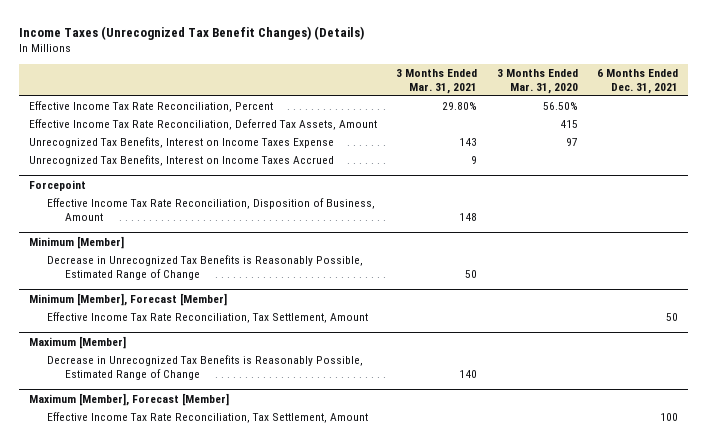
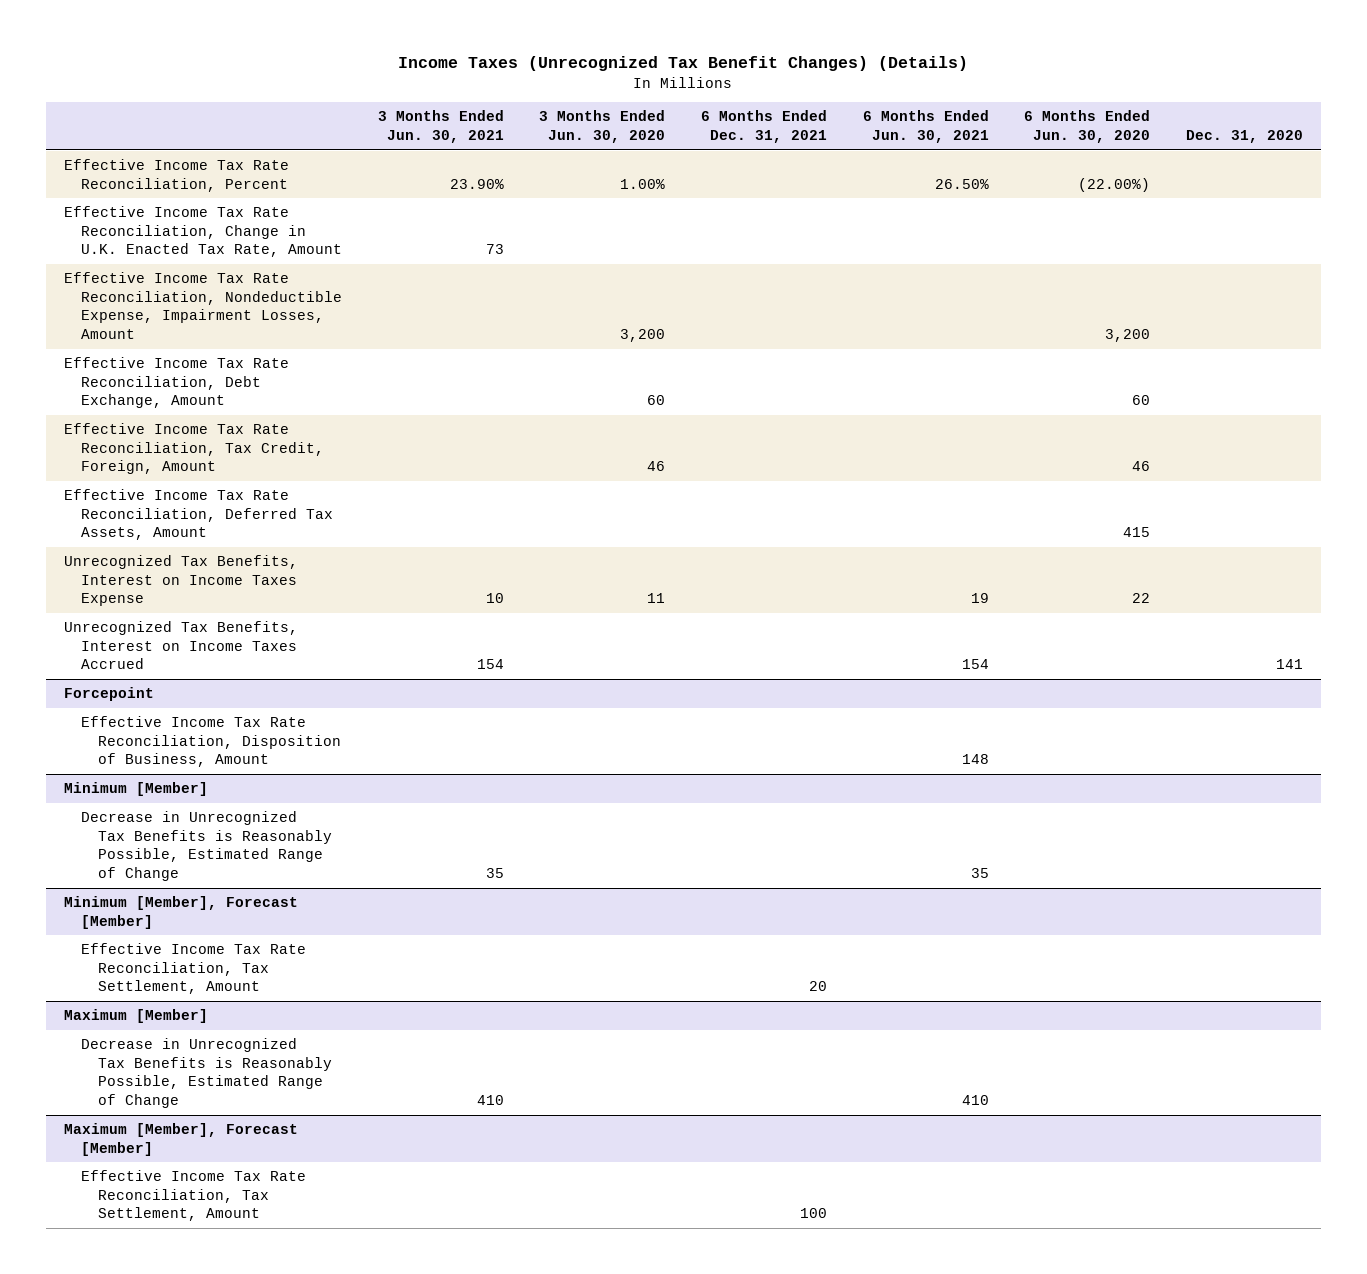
[396,68,478,94] 3 Months Ended Mar. 31, 2021 -> none
[496,68,578,94] 3 Months Ended Mar. 31, 2020 -> none
none -> [377,110,504,143] 3 Months Ended Jun. 30, 2021
none -> [539,110,666,143] 3 Months Ended Jun. 30, 2020
none -> [862,110,989,143] 6 Months Ended Jun. 30, 2021
none -> [1024,110,1151,143] 6 Months Ended Jun. 30, 2020
none -> [1186,129,1304,143] Dec. 31, 2020
none -> [63,206,343,258] Effective Income Tax Rate Reconciliation, Change in U.K. Enacted Tax Rate, Amount
none -> [63,272,343,339] Effective Income Tax Rate Reconciliation, Nondeductible Expense, Impairment Losses, Amount
none -> [63,357,289,409] Effective Income Tax Rate Reconciliation, Debt Exchange, Amount
none -> [63,423,325,475] Effective Income Tax Rate Reconciliation, Tax Credit, Foreign, Amount
[666,313,679,322] 50 -> [809,981,828,992] 20

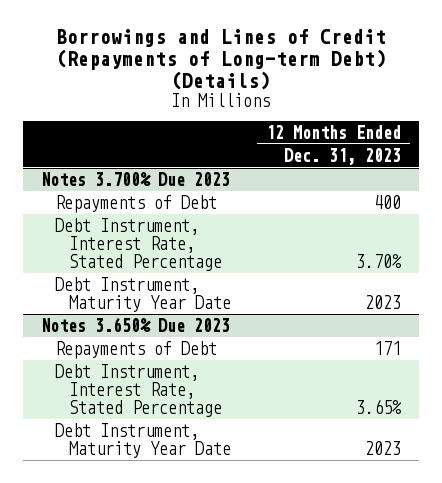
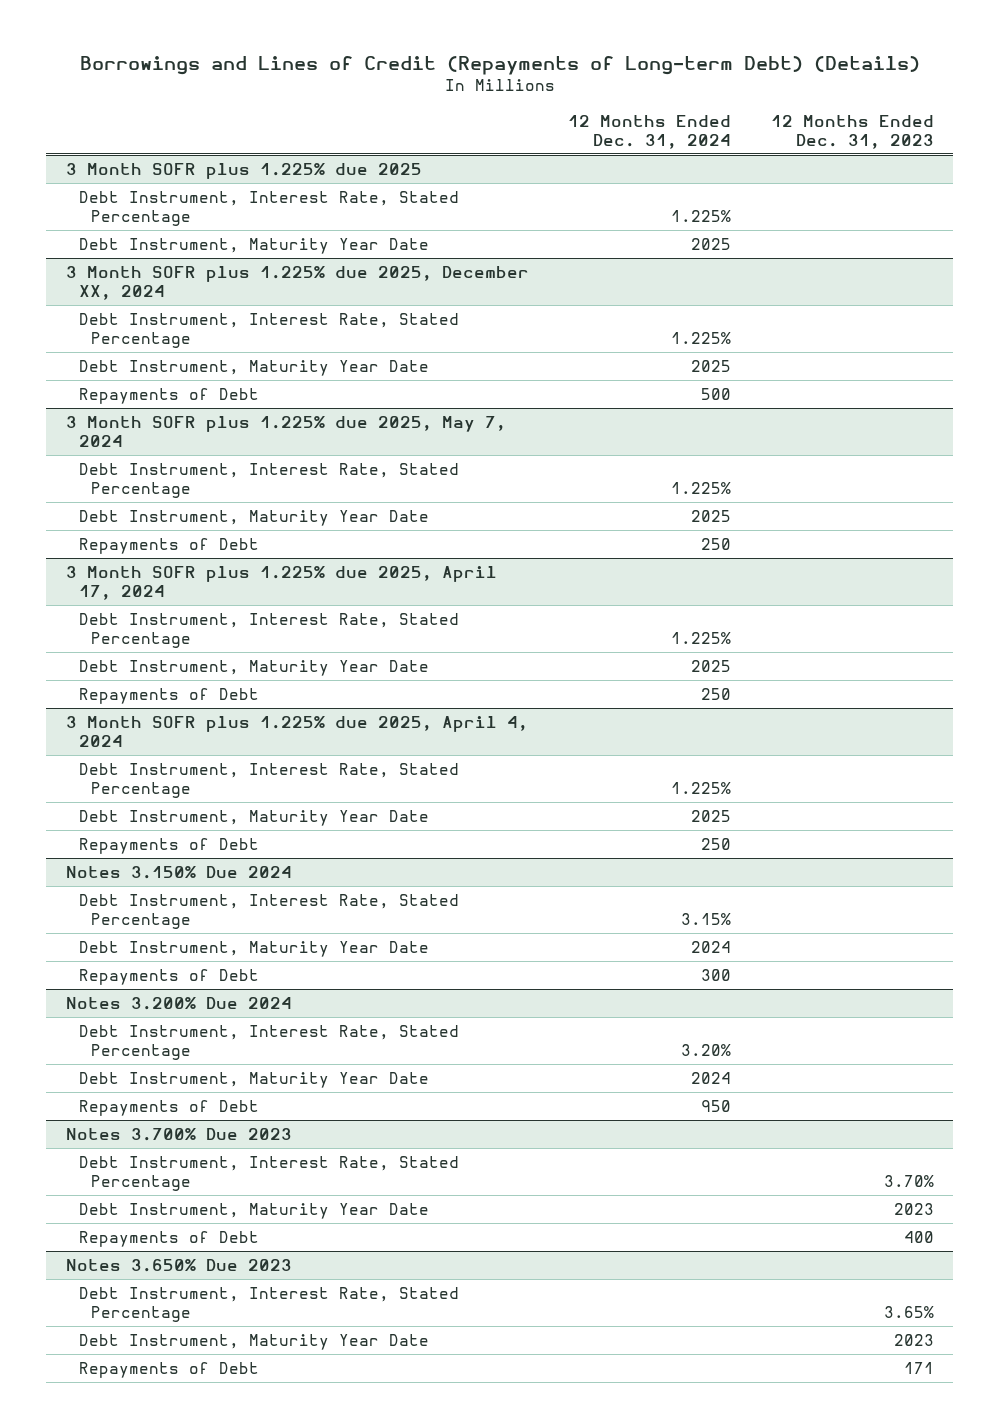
none -> [568,114,732,149] 12 Months Ended Dec. 31, 2024
none -> [66,162,423,179] 3 Month SOFR plus 1.225% due 2025
none -> [78,190,459,226] Debt Instrument, Interest Rate, Stated Percentage
none -> [78,237,429,254] Debt Instrument, Maturity Year Date
none -> [66,265,530,300] 3 Month SOFR plus 1.225% due 2025, December XX, 2024
none -> [78,312,459,348] Debt Instrument, Interest Rate, Stated Percentage
none -> [78,359,429,376] Debt Instrument, Maturity Year Date
none -> [78,387,259,404] Repayments of Debt
none -> [66,415,507,447] 3 Month SOFR plus 1.225% due 2025, May 7, 2024
none -> [78,462,459,498] Debt Instrument, Interest Rate, Stated Percentage
none -> [78,509,429,526] Debt Instrument, Maturity Year Date
none -> [78,537,259,554] Repayments of Debt
none -> [66,565,498,600] 3 Month SOFR plus 1.225% due 2025, April 17, 2024
none -> [78,612,459,648] Debt Instrument, Interest Rate, Stated Percentage
none -> [78,659,429,676] Debt Instrument, Maturity Year Date
none -> [78,687,259,704] Repayments of Debt
none -> [66,715,529,747] 3 Month SOFR plus 1.225% due 2025, April 4, 2024
none -> [78,762,459,798] Debt Instrument, Interest Rate, Stated Percentage
none -> [78,809,429,826] Debt Instrument, Maturity Year Date
none -> [78,837,259,854] Repayments of Debt
none -> [66,865,293,879] Notes 3.150% Due 2024
none -> [78,893,459,929] Debt Instrument, Interest Rate, Stated Percentage
none -> [78,940,429,957] Debt Instrument, Maturity Year Date
none -> [78,968,259,985] Repayments of Debt
none -> [66,996,293,1010] Notes 3.200% Due 2024
none -> [78,1024,459,1060] Debt Instrument, Interest Rate, Stated Percentage
none -> [78,1071,429,1088] Debt Instrument, Maturity Year Date
none -> [78,1099,259,1116] Repayments of Debt
[54,194,217,213] Repayments of Debt -> [78,1230,259,1247] Repayments of Debt
[54,340,217,359] Repayments of Debt -> [78,1361,259,1378] Repayments of Debt

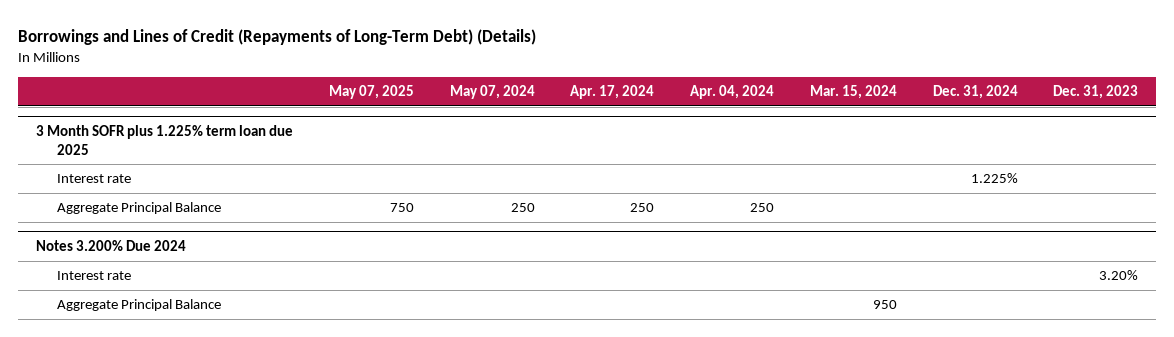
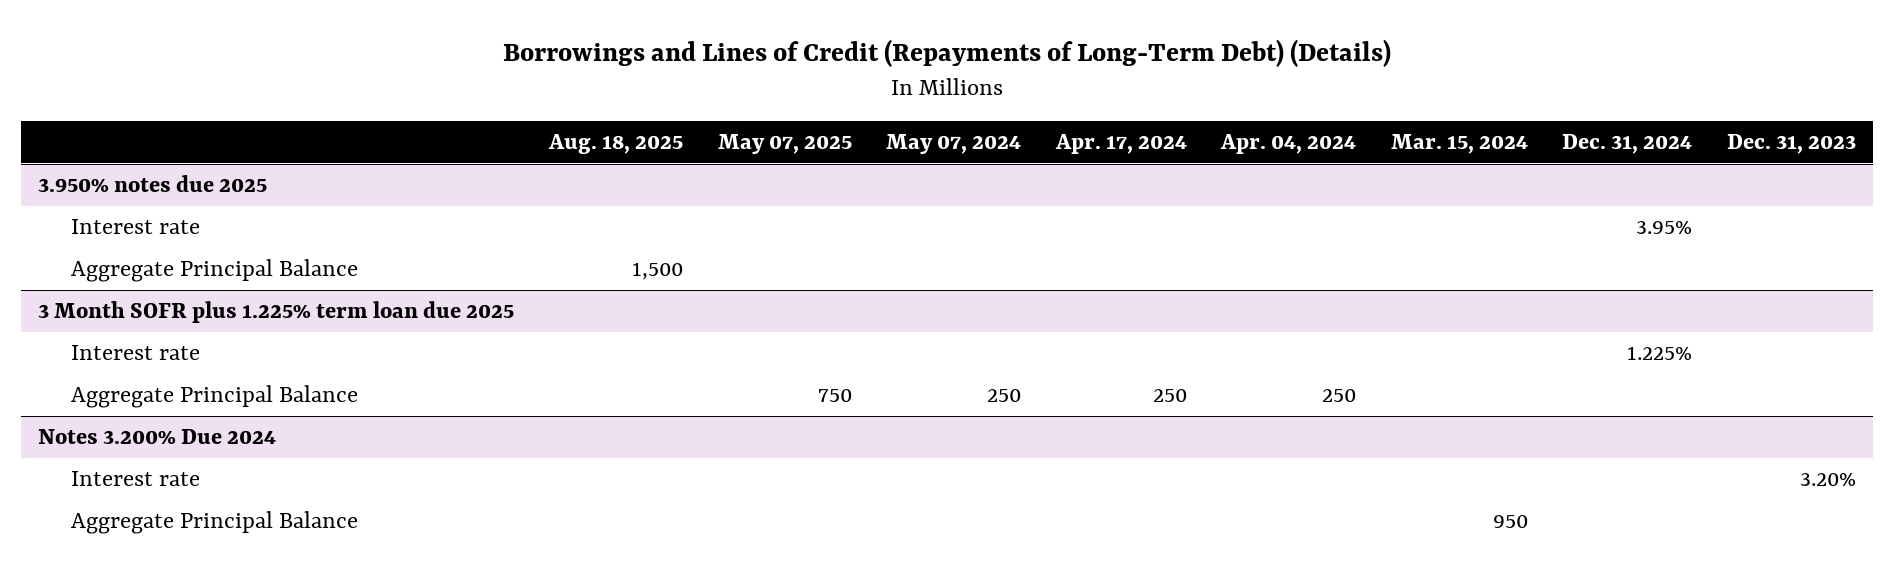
none -> [547,134,683,155] Aug. 18, 2025
none -> [38,175,268,193] 3.950% notes due 2025
none -> [71,219,201,235] Interest rate
none -> [71,259,359,283] Aggregate Principal Balance

